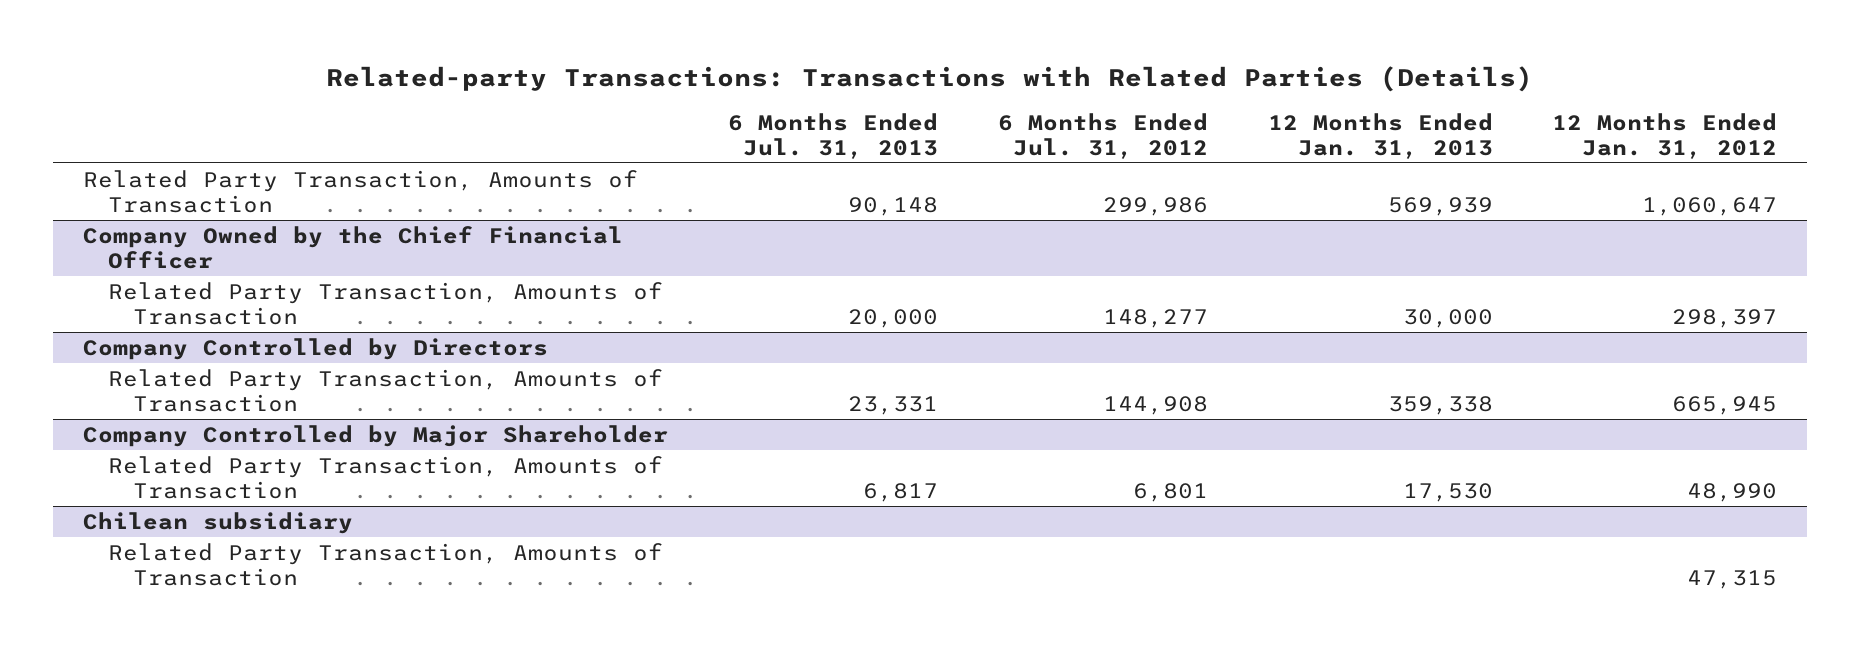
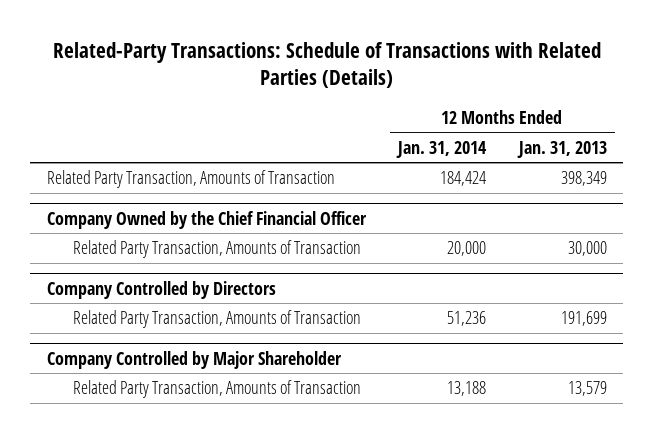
[326,65,1534,92] Related-party Transactions: Transactions with Related Parties (Details) -> [52,41,601,88] Related-Party Transactions: Schedule of Transactions with Related Parties (Details)
[728,112,939,159] 6 Months Ended Jul. 31, 2013 -> none
[997,112,1208,159] 6 Months Ended Jul. 31, 2012 -> none
[1552,112,1778,159] 12 Months Ended Jan. 31, 2012 -> none
none -> [396,140,488,158] Jan. 31, 2014
[1387,196,1493,216] 569,939 -> [560,171,607,187] 398,349
[1387,395,1493,415] 359,338 -> [560,311,607,327] 191,699
[83,511,354,534] Chilean subsidiary -> none
[108,542,664,586] Related Party Transaction, Amounts of Transaction -> none
[1402,482,1493,502] 17,530 -> [567,381,607,397] 13,579

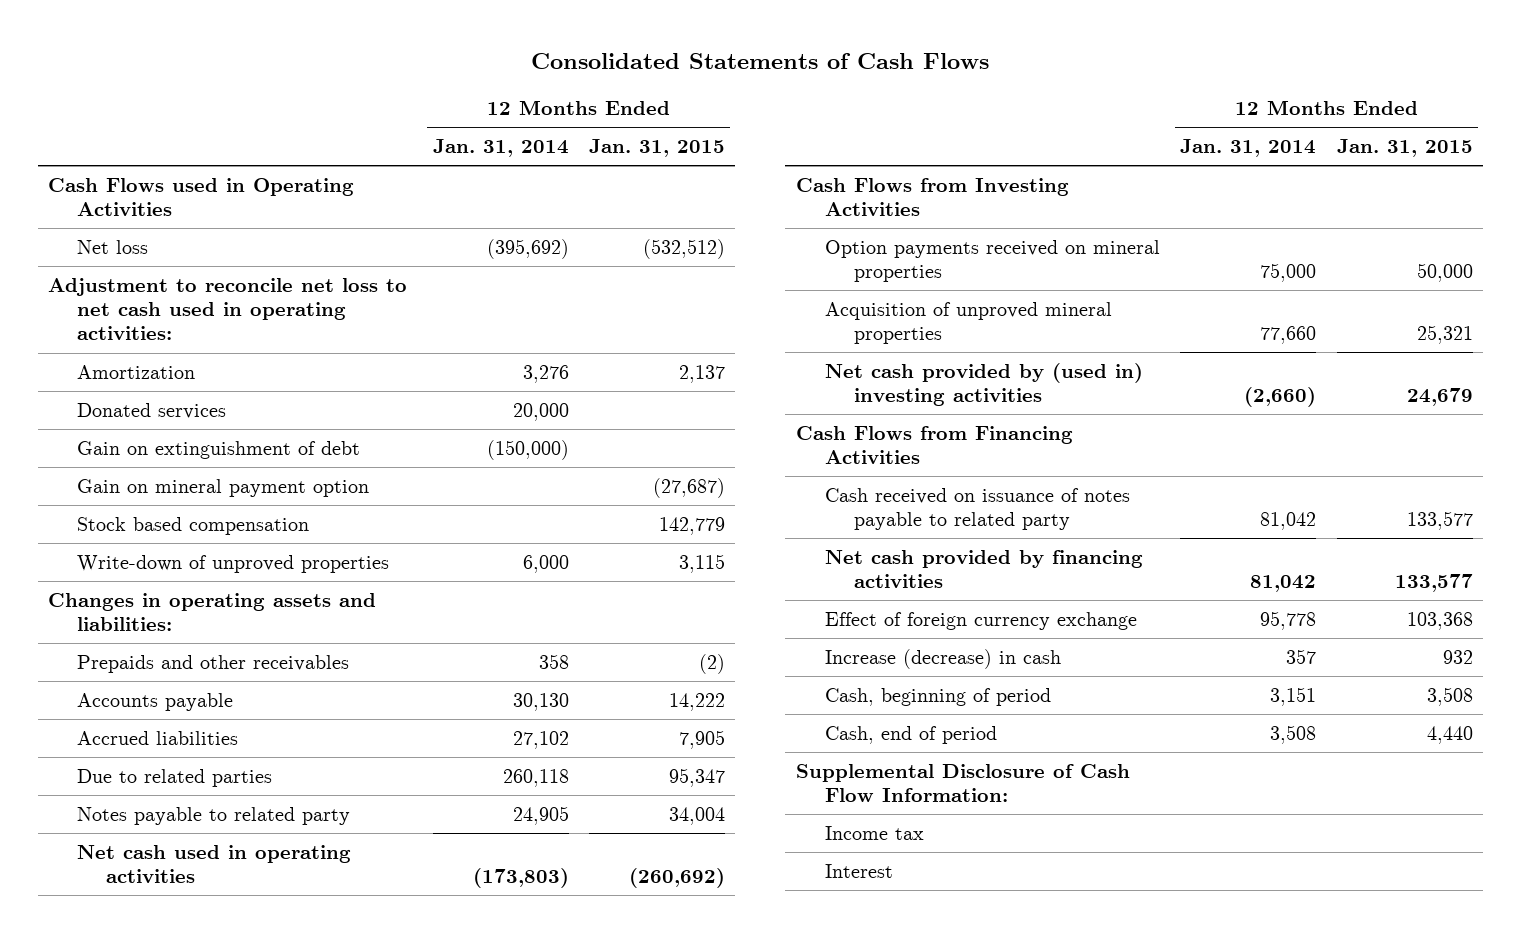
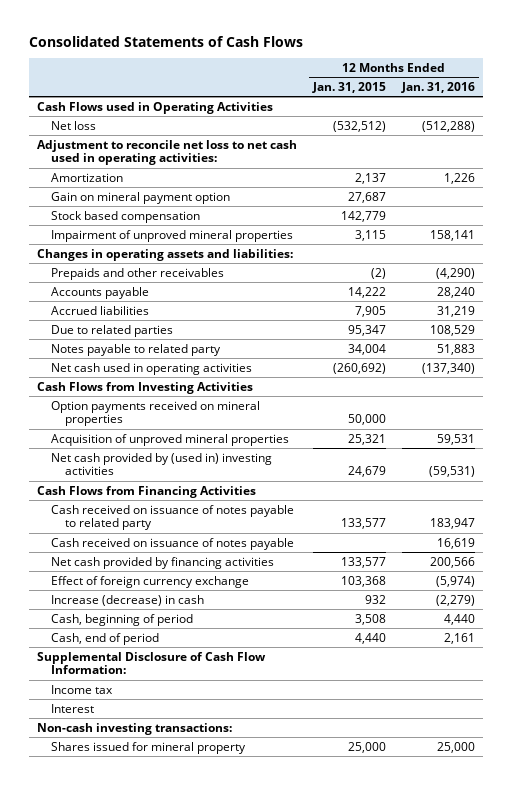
[432,139,569,158] Jan. 31, 2014 -> none
none -> [400,81,475,93] Jan. 31, 2016
[77,403,227,420] Donated services -> none
[77,441,361,460] Gain on extinguishment of debt -> none
[652,478,725,499] (27,687) -> [347,191,386,203] 27,687
[77,555,390,574] Write-down of unproved properties -> [51,229,294,242] Impairment of unproved mineral properties
none -> [51,537,295,550] Cash received on issuance of notes payable
none -> [36,722,232,735] Non-cash investing transactions:
none -> [51,741,247,754] Shares issued for mineral property

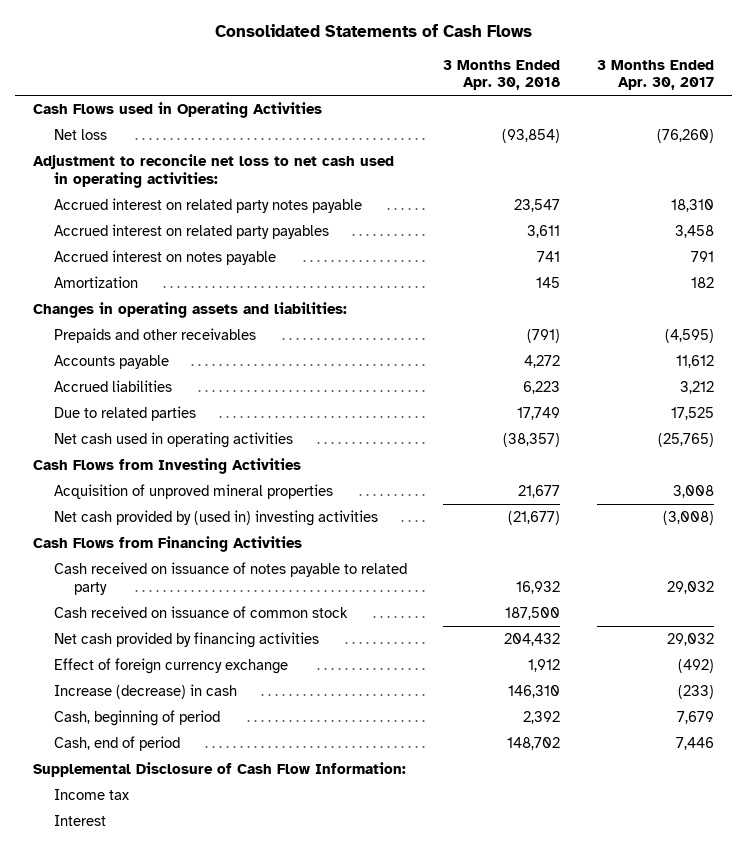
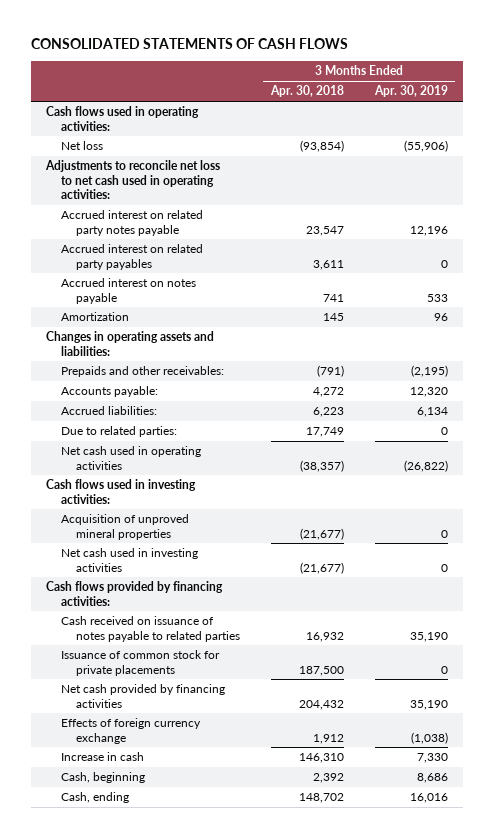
[214,24,532,38] Consolidated Statements of Cash Flows -> [30,38,348,50] CONSOLIDATED STATEMENTS OF CASH FLOWS
[596,59,714,91] 3 Months Ended Apr. 30, 2017 -> none
none -> [373,85,448,98] Apr. 30, 2019
[33,101,323,118] Cash Flows used in Operating Activities -> [46,106,200,131] Cash flows used in operating activities:
[33,153,395,188] Adjustment to reconcile net loss to net cash used in operating activities: -> [45,160,221,199] Adjustments to reconcile net loss to net cash used in operating activities:
[53,327,256,343] Prepaids and other receivables -> [60,366,224,378] Prepaids and other receivables:
[53,354,169,369] Accounts payable -> [60,386,158,398] Accounts payable:
[53,379,172,392] Accrued liabilities -> [60,406,157,416] Accrued liabilities:
[53,405,196,421] Due to related parties -> [60,426,177,438] Due to related parties:
[33,457,302,474] Cash Flows from Investing Activities -> [46,479,197,504] Cash flows used in investing activities:
[518,484,561,498] 21,677 -> [299,527,344,540] (21,677)
[53,509,378,526] Net cash provided by (used in) investing activities -> [60,548,198,572] Net cash used in investing activities
[33,535,303,552] Cash Flows from Financing Activities -> [46,581,224,606] Cash flows provided by financing activities:
[53,561,407,595] Cash received on issuance of notes payable to related party -> [60,616,240,642] Cash received on issuance of notes payable to related parties
[53,605,348,618] Cash received on issuance of common stock -> [60,650,220,676] Issuance of common stock for private placements
[33,761,407,777] Supplemental Disclosure of Cash Flow Information: -> none
[53,788,129,800] Income tax -> none
[53,814,106,826] Interest -> none
[53,657,288,674] Effect of foreign currency exchange -> [60,718,201,744] Effects of foreign currency exchange
[53,683,237,699] Increase (decrease) in cash -> [60,752,144,762] Increase in cash
[53,709,220,726] Cash, beginning of period -> [60,772,145,784] Cash, beginning
[53,735,180,751] Cash, end of period -> [60,792,129,804] Cash, ending

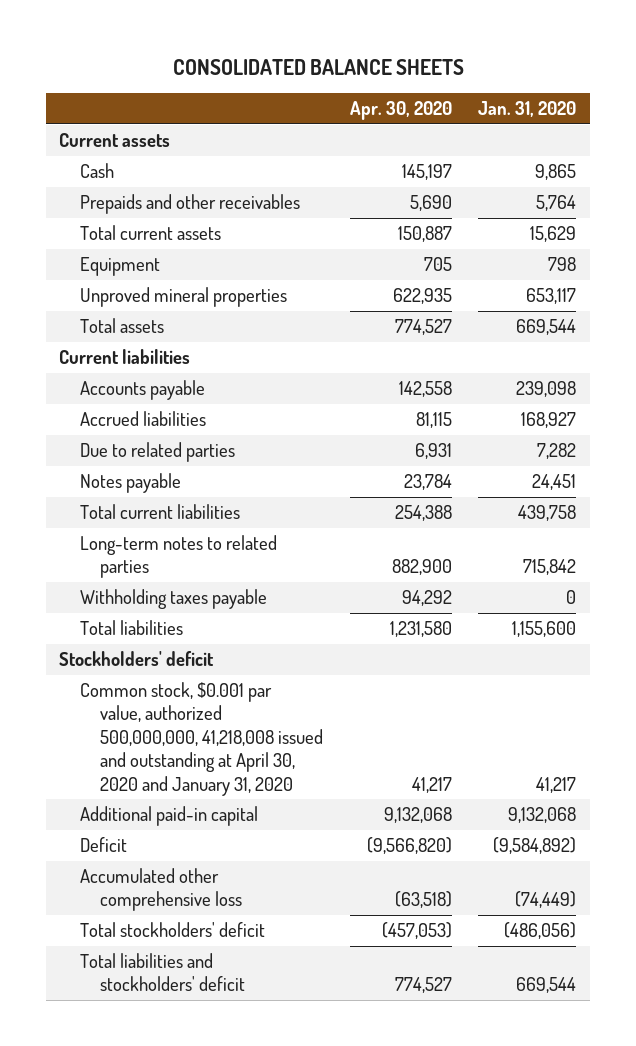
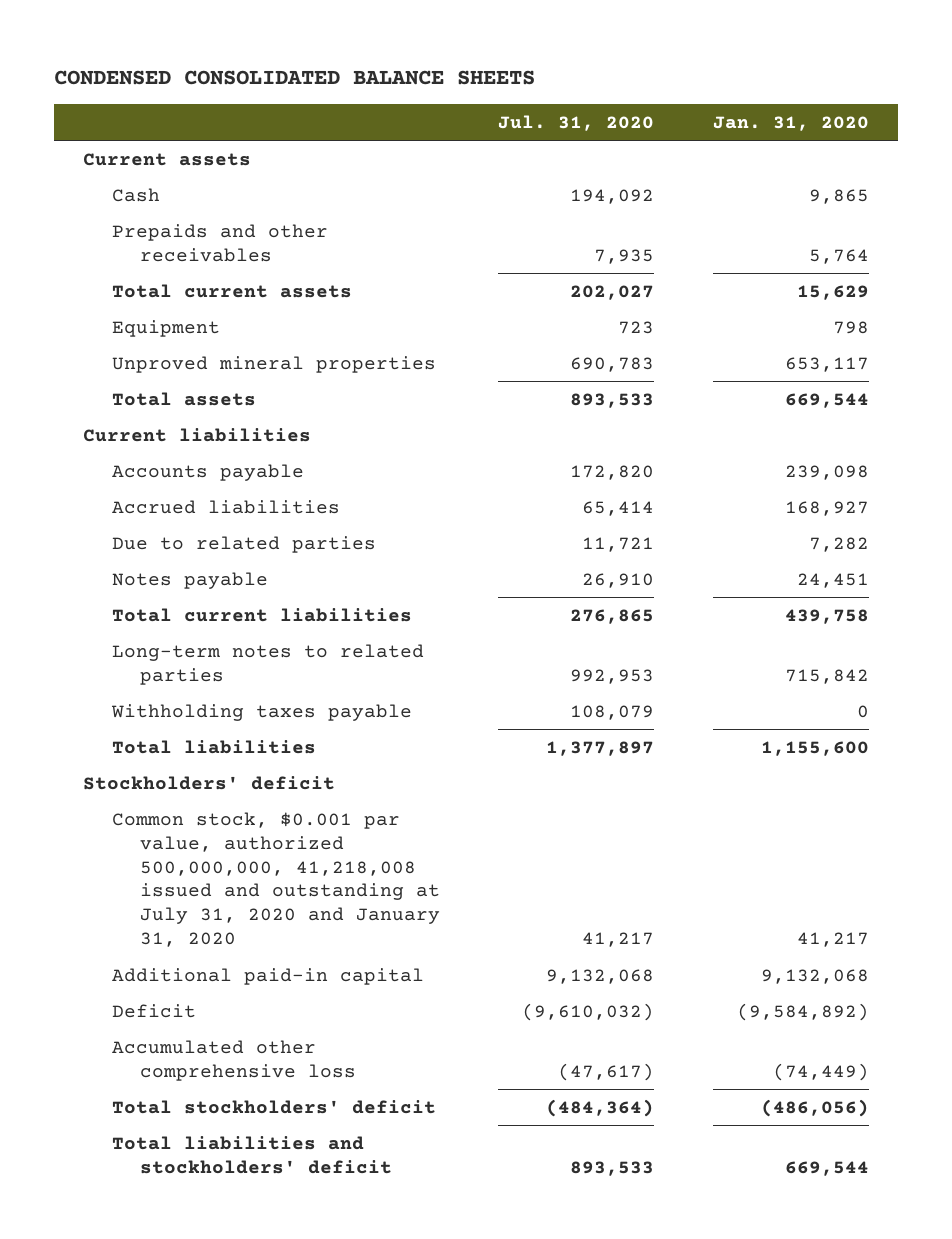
[172,58,464,75] CONSOLIDATED BALANCE SHEETS -> [53,70,535,86] CONDENSED CONSOLIDATED BALANCE SHEETS
[349,100,452,120] Apr. 30, 2020 -> none
none -> [498,114,655,131] Jul. 31, 2020
[79,682,324,796] Common stock, $0.001 par value, authorized 500,000,000, 41,218,008 issued and outstanding at April 30, 2020 and January 31, 2020 -> [111,811,441,948] Common stock, $0.001 par value, authorized 500,000,000, 41,218,008 issued and outstanding at July 31, 2020 and January 31, 2020

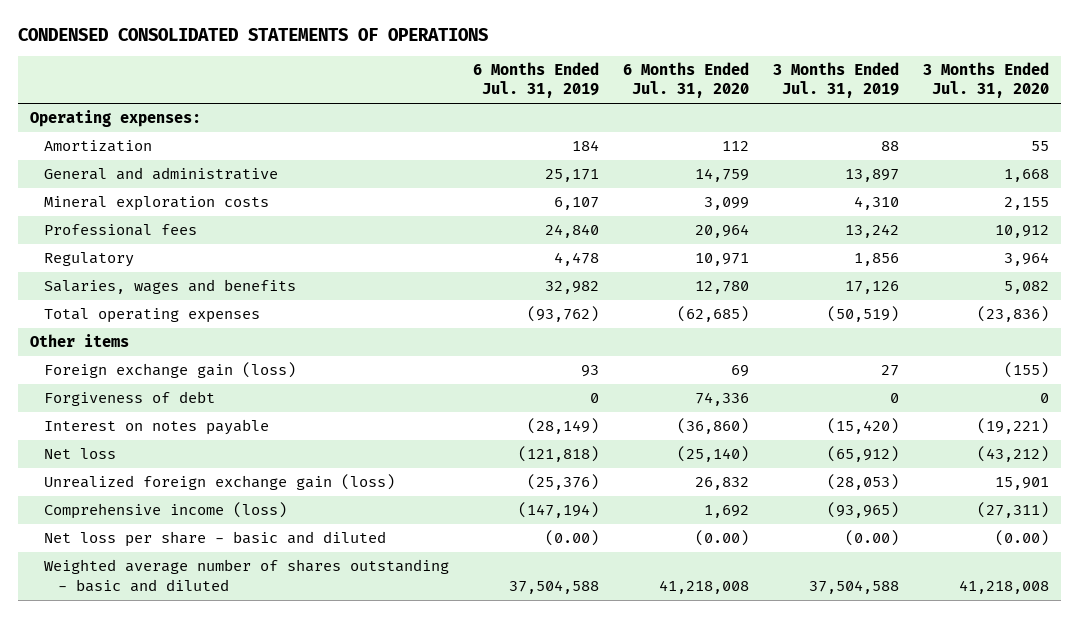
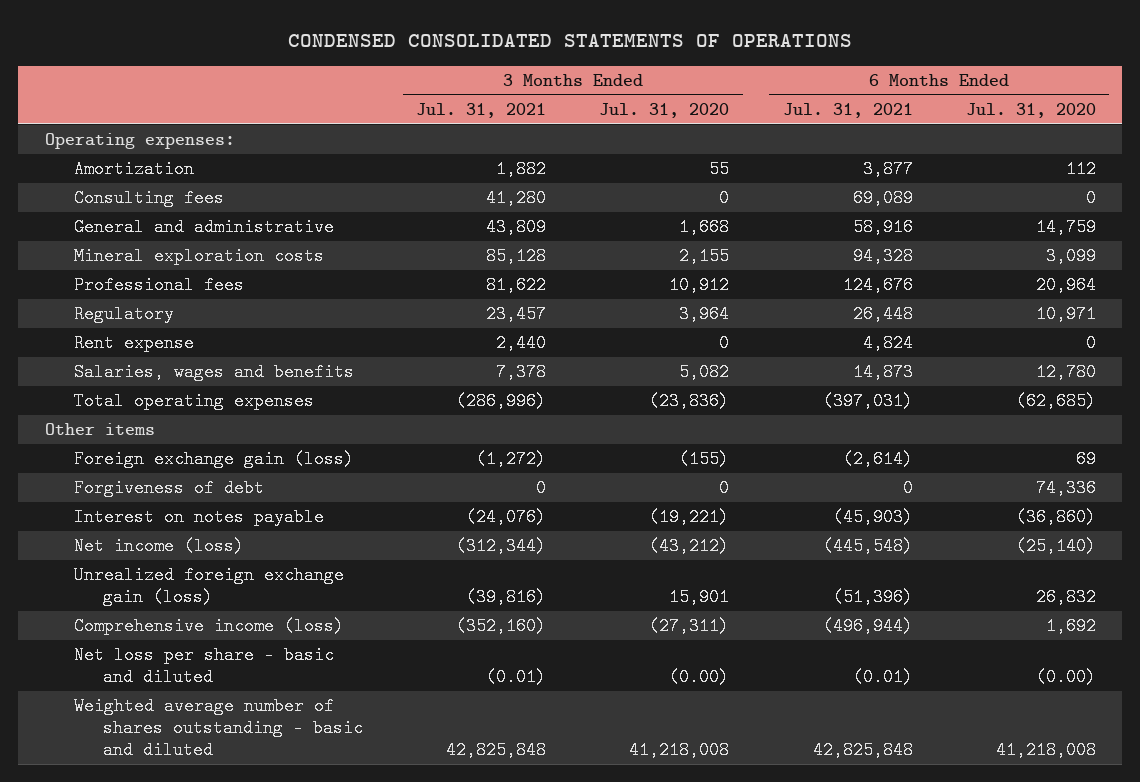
[473,62,600,99] 6 Months Ended Jul. 31, 2019 -> none
[772,62,899,99] 3 Months Ended Jul. 31, 2019 -> none
none -> [416,102,547,118] Jul. 31, 2021
none -> [782,102,913,118] Jul. 31, 2021
none -> [73,189,224,208] Consulting fees
none -> [73,334,194,353] Rent expense
[44,448,117,460] Net loss -> [73,537,244,556] Net income (loss)

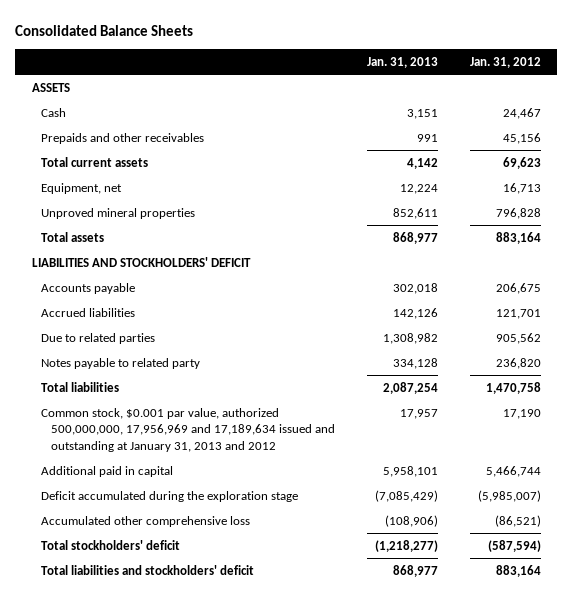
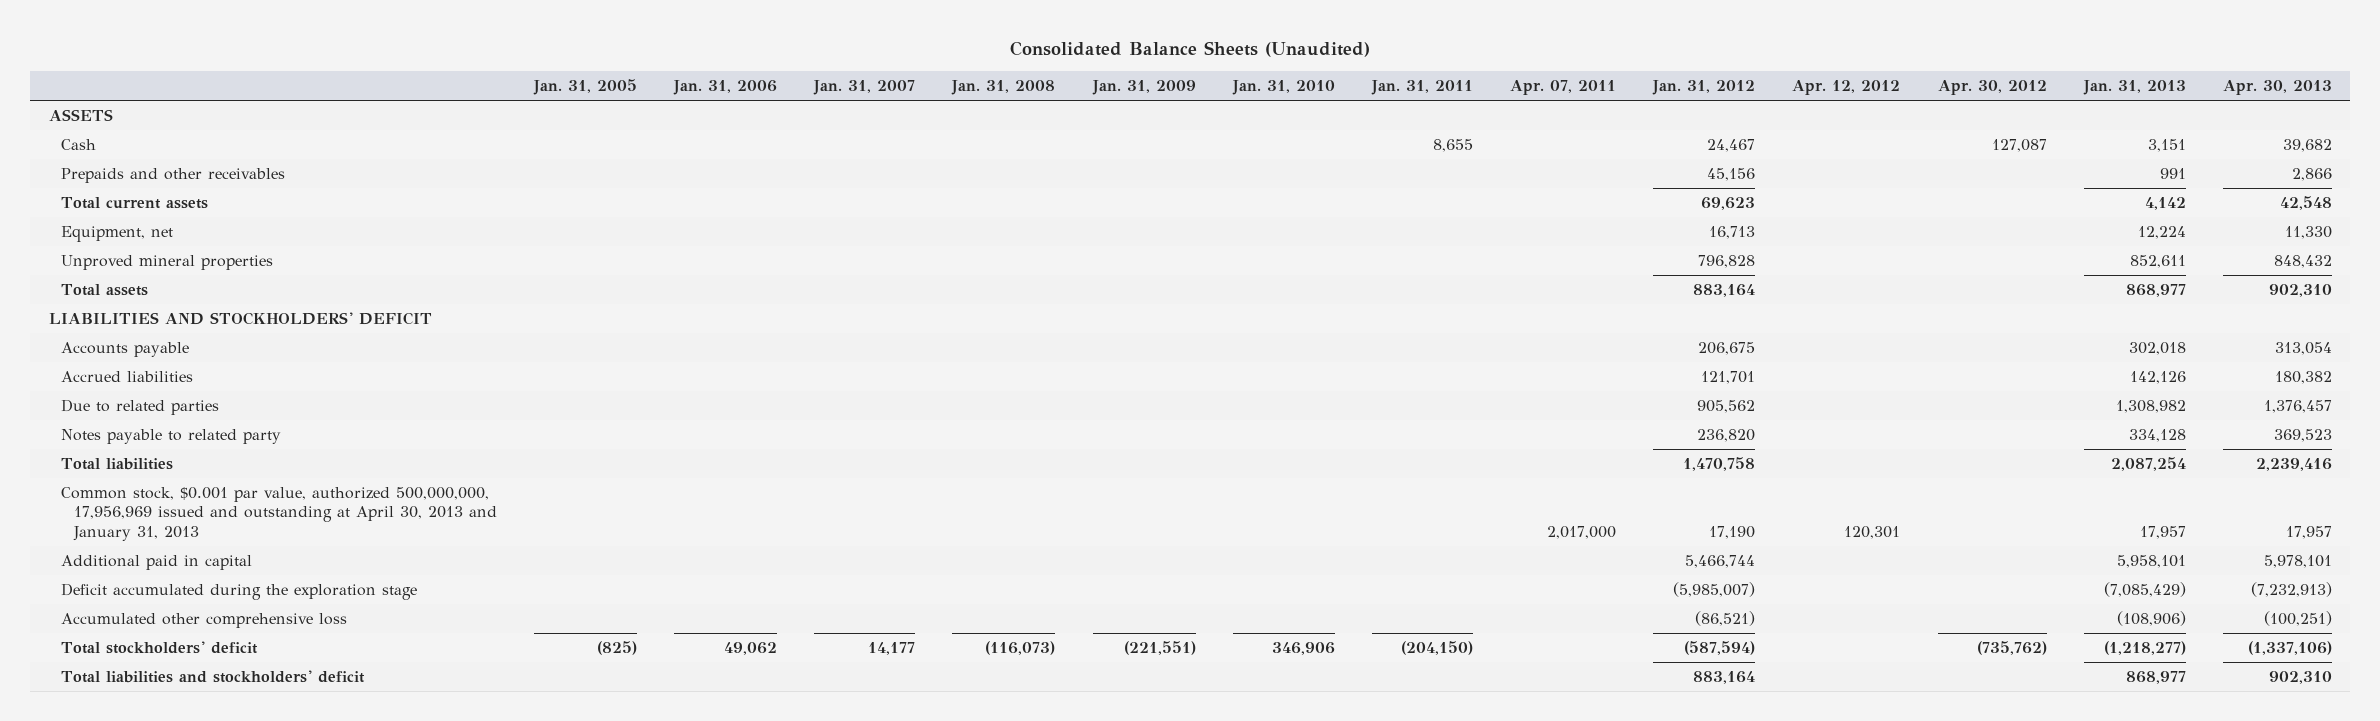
[15,24,194,36] Consolidated Balance Sheets -> [1010,41,1371,58] Consolidated Balance Sheets (Unaudited)
none -> [532,79,637,96] Jan. 31, 2005
none -> [673,80,778,96] Jan. 31, 2006
none -> [813,80,916,96] Jan. 31, 2007
none -> [951,80,1056,96] Jan. 31, 2008
none -> [1091,80,1196,96] Jan. 31, 2009
none -> [1231,80,1335,96] Jan. 31, 2010
none -> [1370,80,1473,96] Jan. 31, 2011
none -> [1510,80,1617,96] Apr. 07, 2011
none -> [1792,80,1901,96] Apr. 12, 2012
none -> [1937,80,2047,96] Apr. 30, 2012
none -> [2222,80,2332,96] Apr. 30, 2013
[41,407,335,452] Common stock, $0.001 par value, authorized 500,000,000, 17,956,969 and 17,189,634 issued and outstanding at January 31, 2013 and 2012 -> [61,487,497,541] Common stock, $0.001 par value, authorized 500,000,000, 17,956,969 issued and outstanding at April 30, 2013 and January 31, 2013

